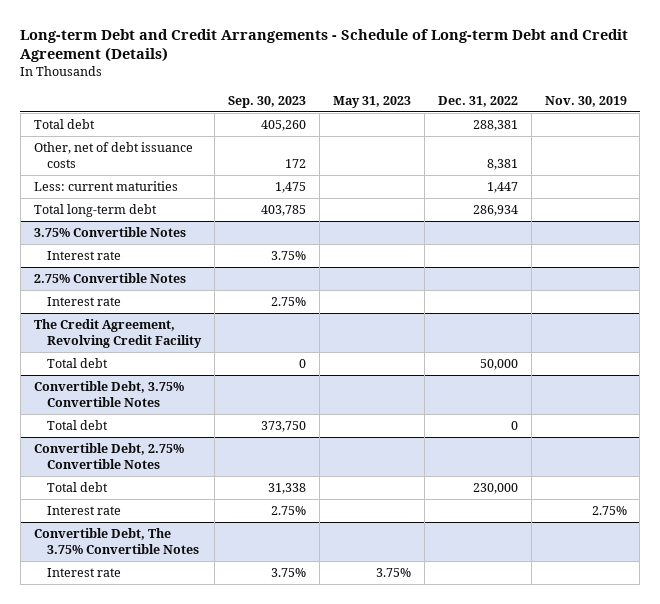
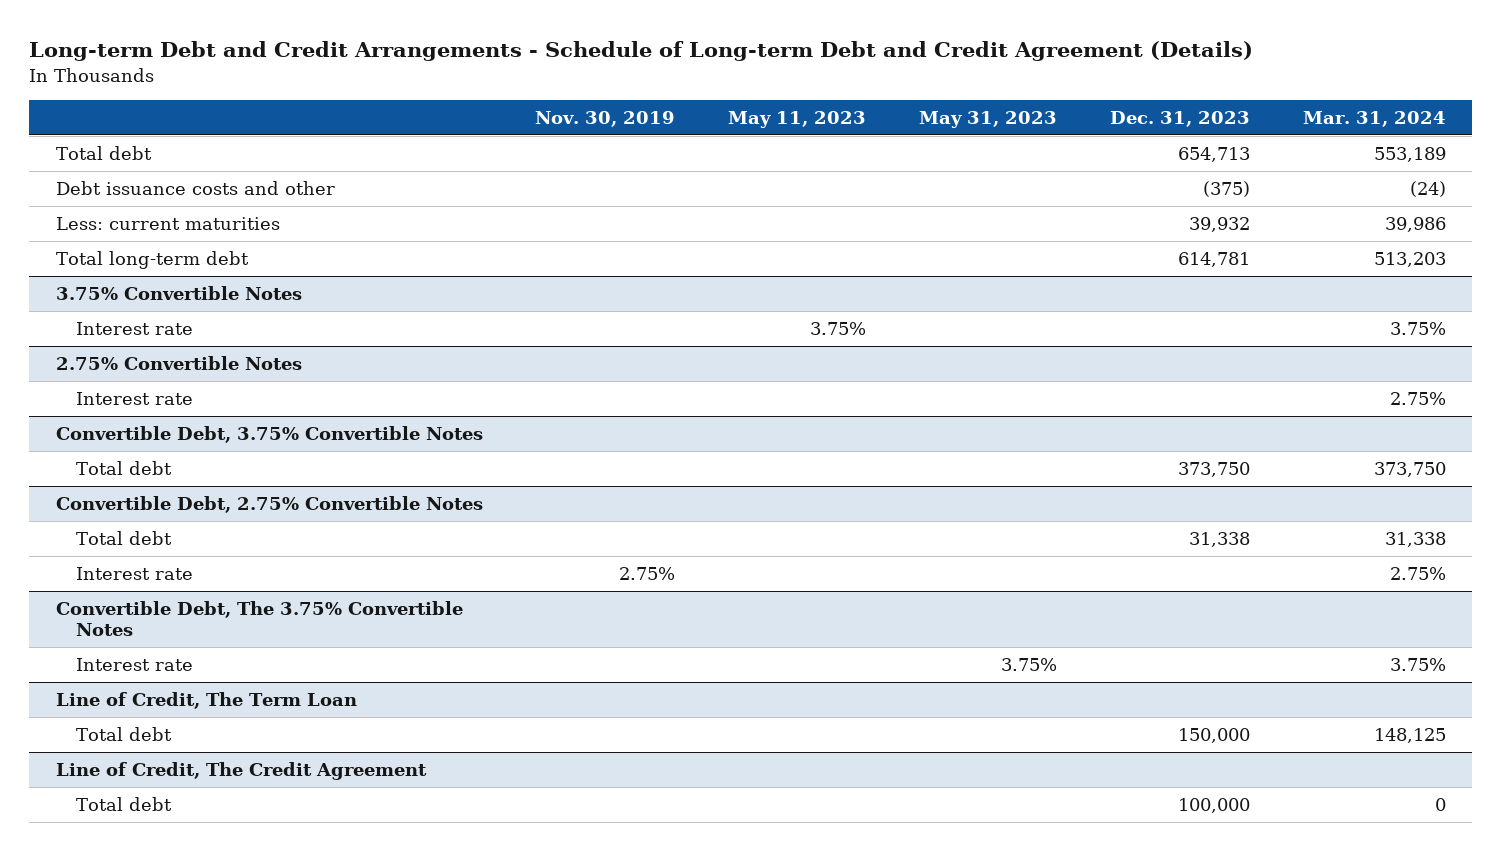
[228,95,307,108] Sep. 30, 2023 -> none
[437,95,518,107] Dec. 31, 2022 -> none
none -> [728,110,867,128] May 11, 2023
none -> [1109,110,1250,127] Dec. 31, 2023
none -> [1302,110,1446,127] Mar. 31, 2024
[33,142,193,169] Other, net of debt issuance costs -> [55,181,335,196] Debt issuance costs and other
[33,319,203,349] The Credit Agreement, Revolving Credit Facility -> none
[47,358,109,369] Total debt -> none
none -> [55,692,357,710] Line of Credit, The Term Loan
none -> [76,727,173,742] Total debt
none -> [55,762,427,781] Line of Credit, The Credit Agreement
none -> [76,797,173,812] Total debt

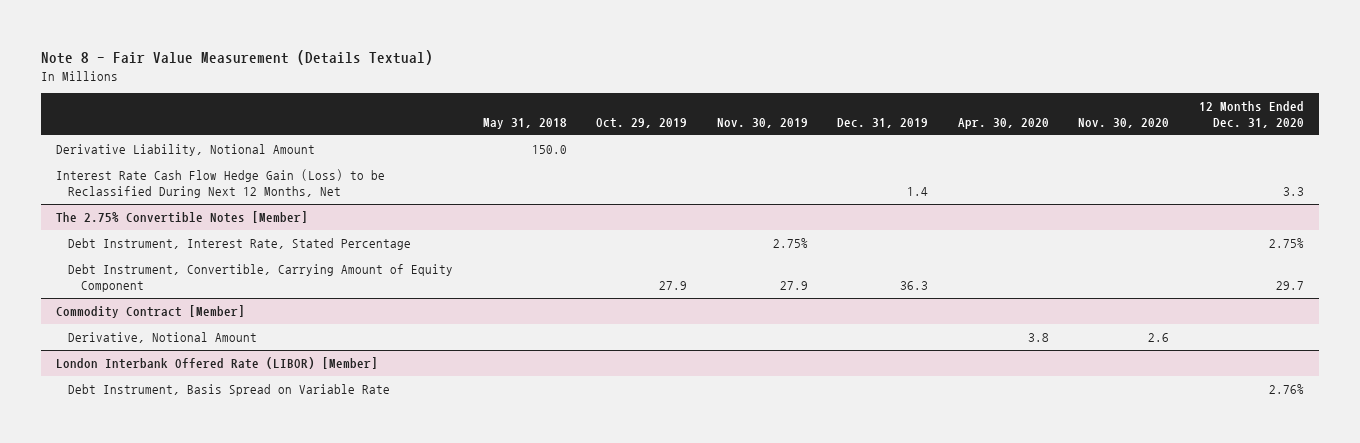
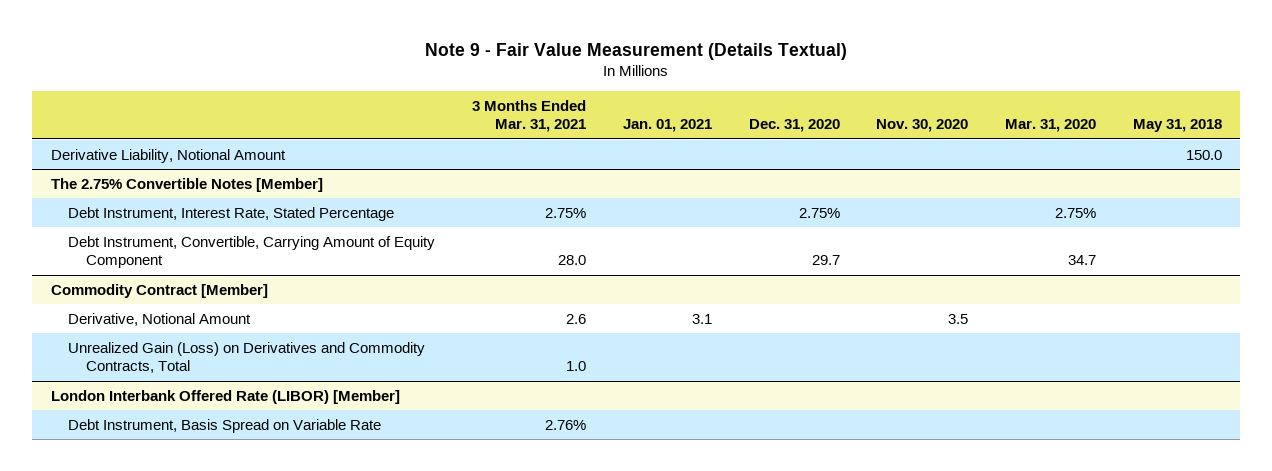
[41,49,434,65] Note 8 - Fair Value Measurement (Details Textual) -> [425,42,848,60] Note 9 - Fair Value Measurement (Details Textual)
[596,117,688,128] Oct. 29, 2019 -> none
[716,117,808,128] Nov. 30, 2019 -> none
[837,117,929,128] Dec. 31, 2019 -> none
[957,117,1049,129] Apr. 30, 2020 -> none
[1198,100,1304,128] 12 Months Ended Dec. 31, 2020 -> none
none -> [472,99,587,133] 3 Months Ended Mar. 31, 2021
none -> [622,119,712,133] Jan. 01, 2021
none -> [748,119,840,133] Dec. 31, 2020
none -> [1005,119,1097,133] Mar. 31, 2020
[56,169,386,199] Interest Rate Cash Flow Hedge Gain (Loss) to be Reclassified During Next 12 Months, Net -> none
[1148,333,1170,343] 2.6 -> [948,313,969,324] 3.5
none -> [68,341,426,374] Unrealized Gain (Loss) on Derivatives and Commodity Contracts, Total

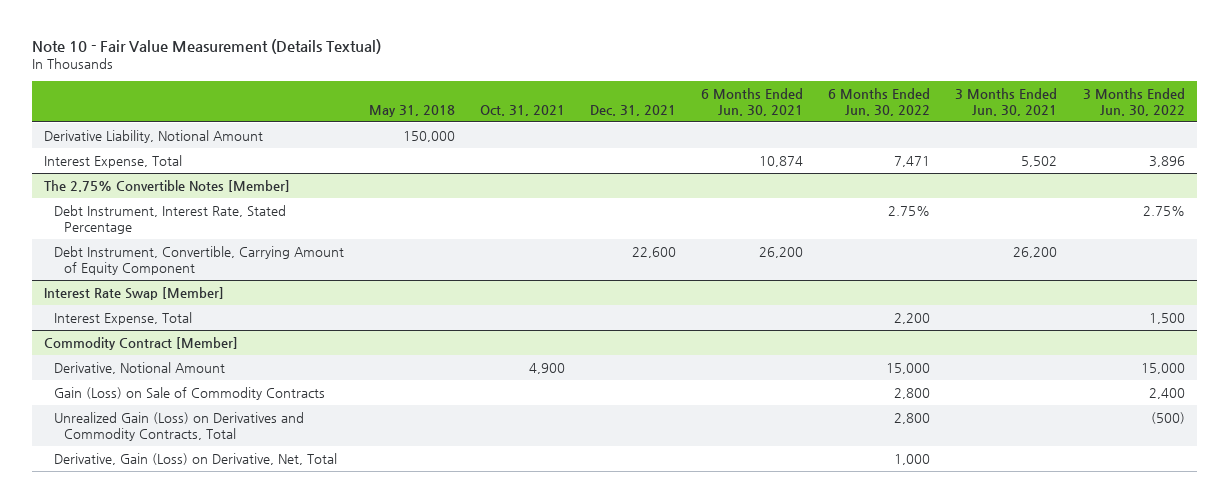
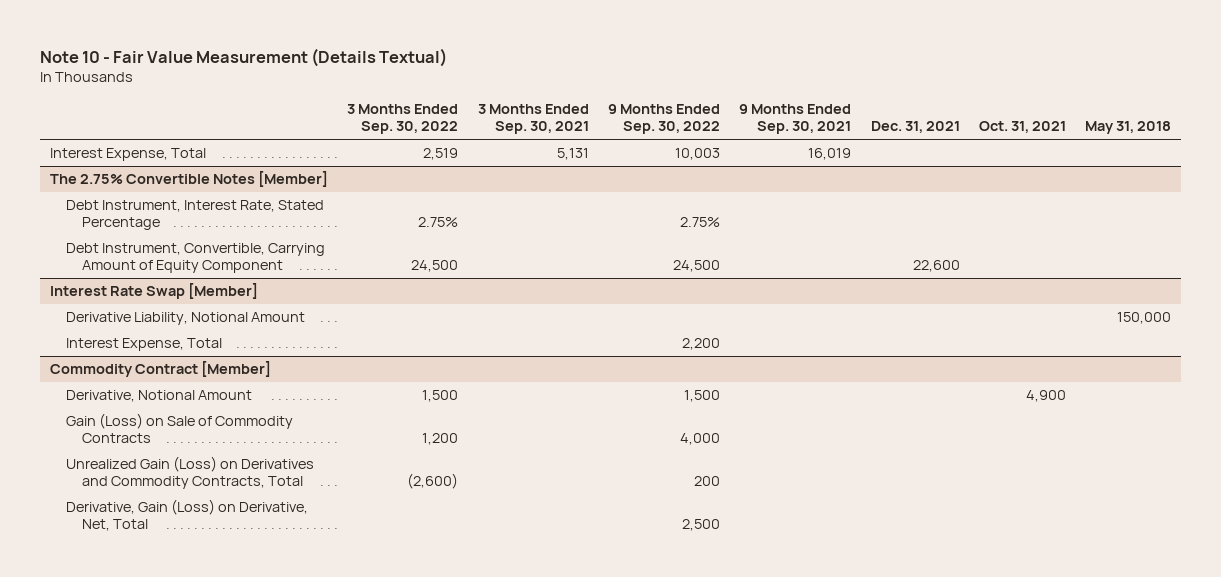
[701,87,804,117] 6 Months Ended Jun. 30, 2021 -> none
[828,87,931,117] 6 Months Ended Jun. 30, 2022 -> none
[955,87,1058,117] 3 Months Ended Jun. 30, 2021 -> none
[1082,87,1185,117] 3 Months Ended Jun. 30, 2022 -> none
none -> [347,104,459,135] 3 Months Ended Sep. 30, 2022
none -> [477,104,589,135] 3 Months Ended Sep. 30, 2021
none -> [608,104,721,135] 9 Months Ended Sep. 30, 2022
none -> [739,104,852,135] 9 Months Ended Sep. 30, 2021
[44,129,264,143] Derivative Liability, Notional Amount -> none
none -> [65,312,305,326] Derivative Liability, Notional Amount

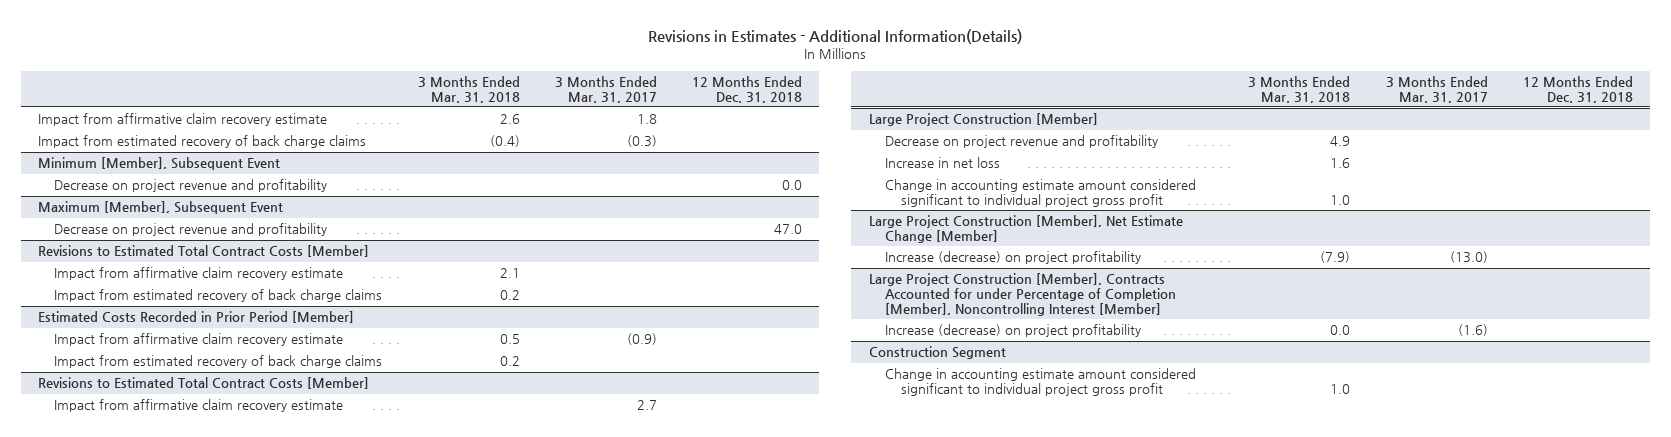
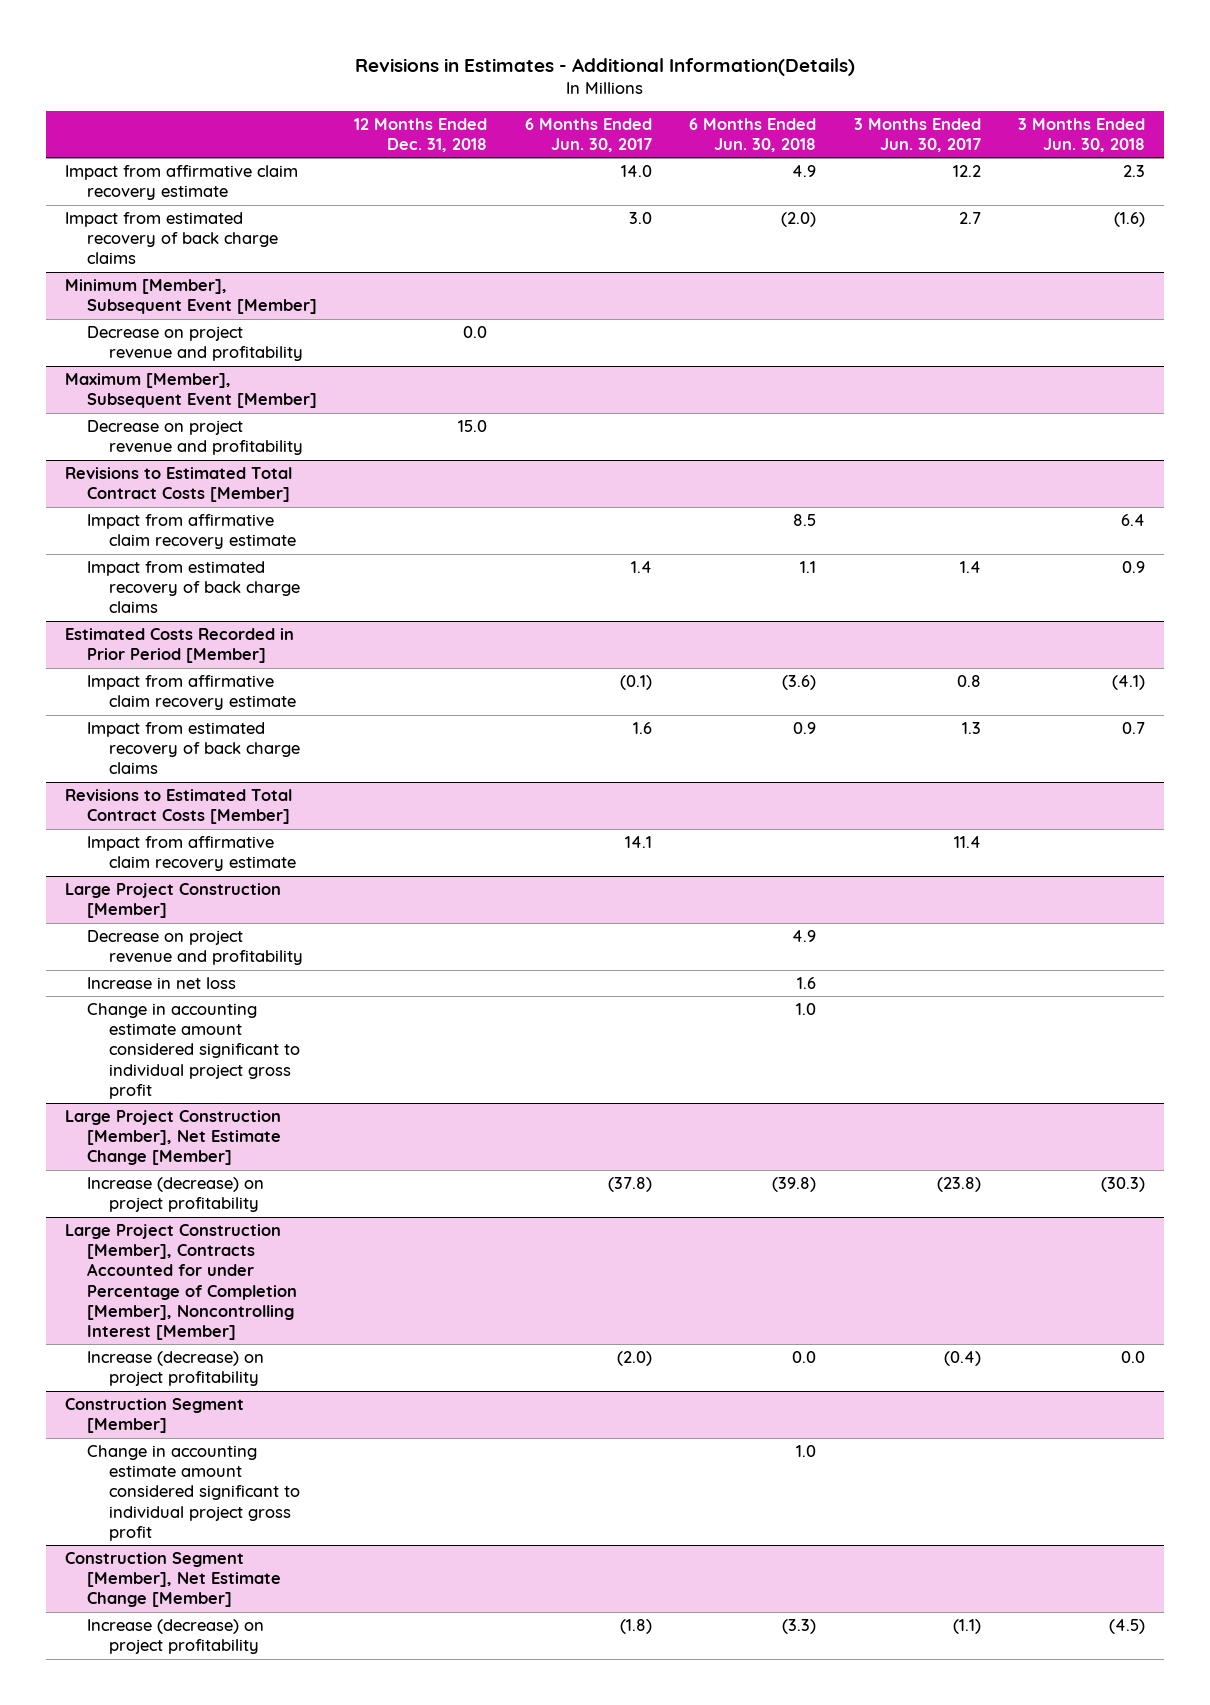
[417,75,520,103] 3 Months Ended Mar. 31, 2018 -> none
[554,75,657,103] 3 Months Ended Mar. 31, 2017 -> none
none -> [524,118,652,153] 6 Months Ended Jun. 30, 2017
none -> [689,118,817,153] 6 Months Ended Jun. 30, 2018
none -> [853,118,981,153] 3 Months Ended Jun. 30, 2017
none -> [1018,118,1146,153] 3 Months Ended Jun. 30, 2018
[38,157,281,171] Minimum [Member], Subsequent Event -> [64,279,317,315] Minimum [Member], Subsequent Event [Member]
[38,201,284,215] Maximum [Member], Subsequent Event -> [64,373,317,409] Maximum [Member], Subsequent Event [Member]
[773,224,802,235] 47.0 -> [458,420,488,433] 15.0
[869,346,1007,360] Construction Segment -> [64,1398,244,1434] Construction Segment [Member]
none -> [64,1552,281,1608] Construction Segment [Member], Net Estimate Change [Member]
none -> [86,1619,264,1655] Increase (decrease) on project profitability

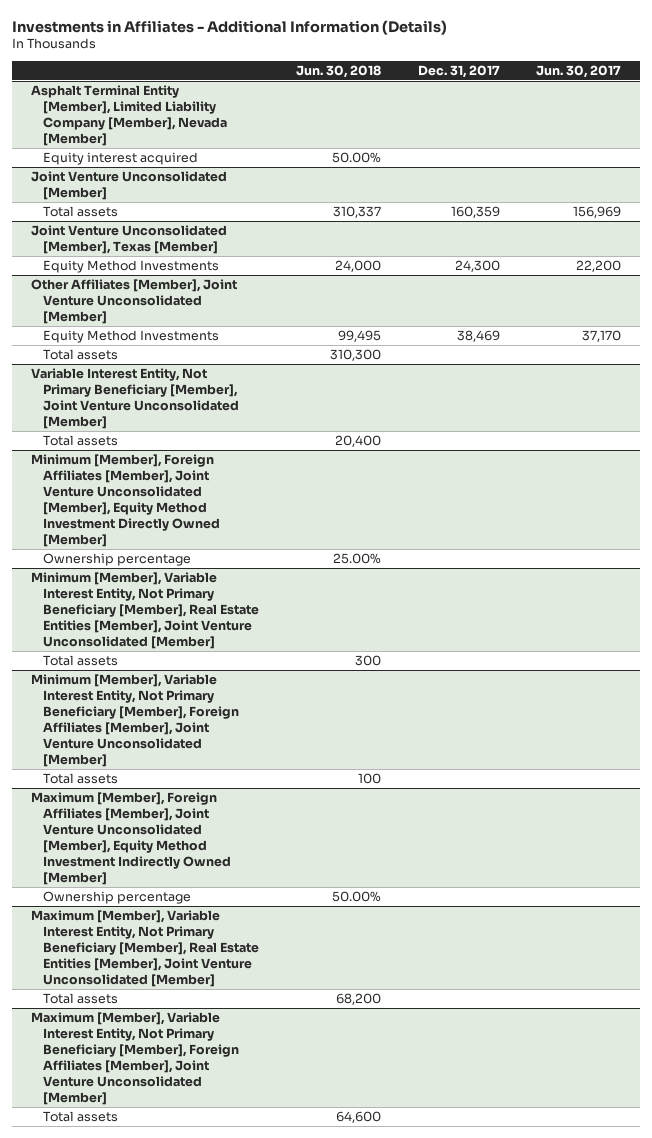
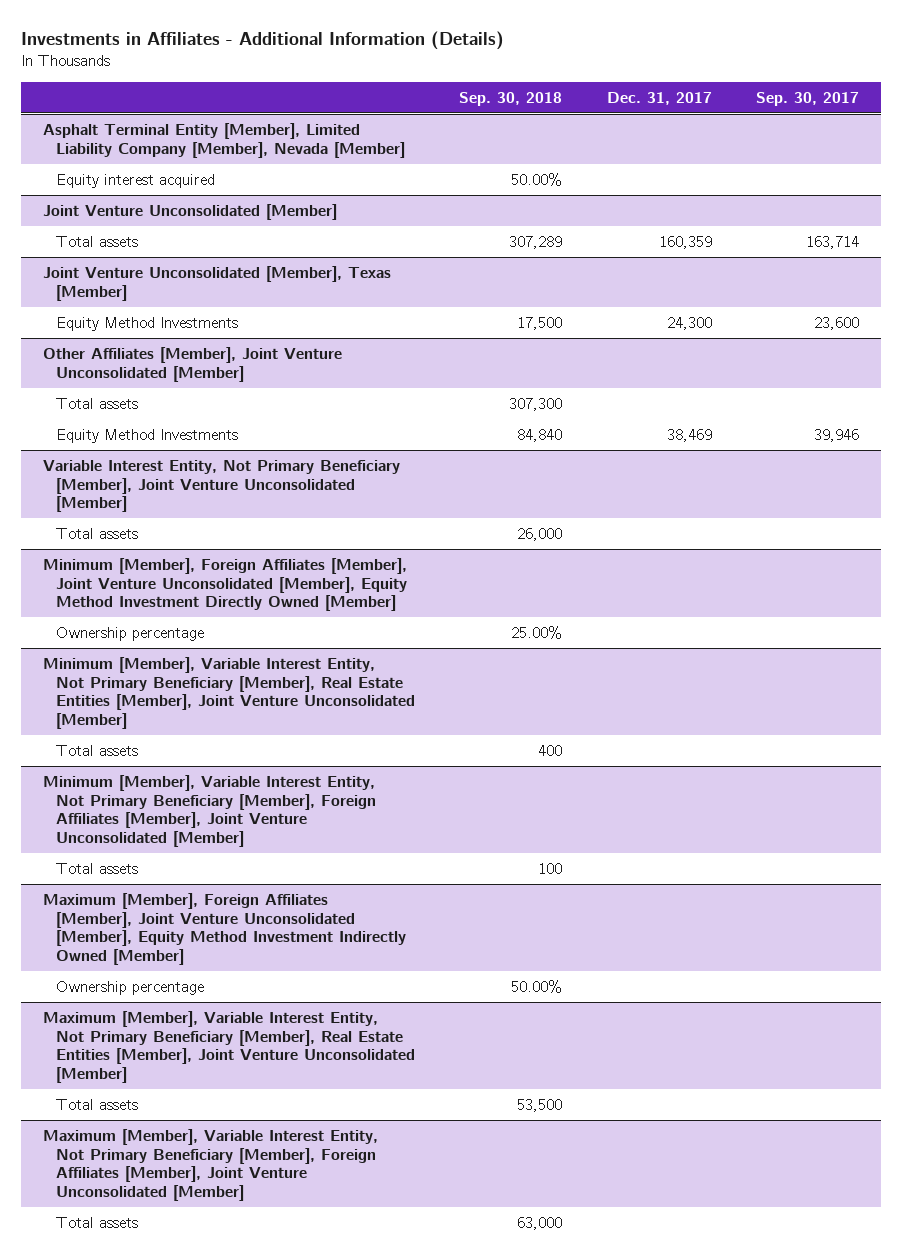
[295,64,381,78] Jun. 30, 2018 -> none
[536,64,622,78] Jun. 30, 2017 -> none
none -> [459,91,563,106] Sep. 30, 2018
none -> [756,91,860,106] Sep. 30, 2017
[42,330,219,344] Equity Method Investments -> [55,428,238,443] Equity Method Investments

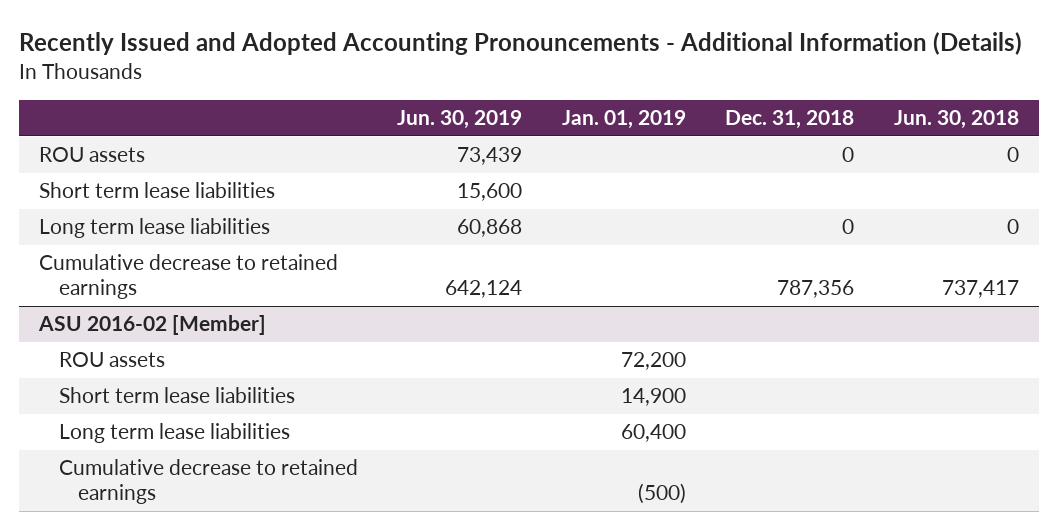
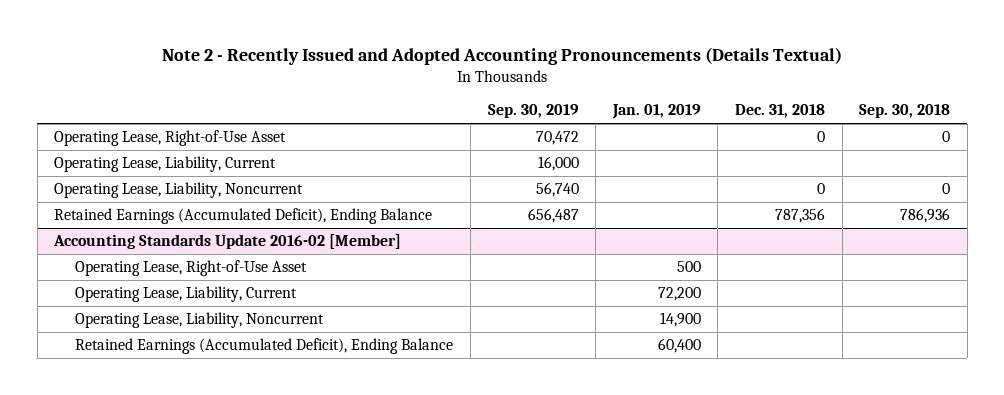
[19,32,1023,56] Recently Issued and Adopted Accounting Pronouncements - Additional Information (Details) -> [162,46,843,65] Note 2 - Recently Issued and Adopted Accounting Pronouncements (Details Textual)
[397,110,523,130] Jun. 30, 2019 -> none
[893,110,1019,130] Jun. 30, 2018 -> none
none -> [487,104,579,119] Sep. 30, 2019
none -> [859,104,951,119] Sep. 30, 2018
[58,423,290,444] Long term lease liabilities -> none
[39,147,146,163] ROU assets -> [54,130,287,147] Operating Lease, Right-of-Use Asset
[39,182,276,199] Short term lease liabilities -> [54,156,277,173] Operating Lease, Liability, Current
[39,218,271,239] Long term lease liabilities -> [54,182,304,199] Operating Lease, Liability, Noncurrent
[39,254,339,300] Cumulative decrease to retained earnings -> [54,208,433,225] Retained Earnings (Accumulated Deficit), Ending Balance
[38,315,267,336] ASU 2016-02 [Member] -> [53,234,402,250] Accounting Standards Update 2016-02 [Member]
none -> [75,260,308,277] Operating Lease, Right-of-Use Asset
[58,352,165,368] ROU assets -> [75,286,298,303] Operating Lease, Liability, Current
[58,387,295,404] Short term lease liabilities -> [75,312,325,329] Operating Lease, Liability, Noncurrent
[58,459,358,505] Cumulative decrease to retained earnings -> [75,338,454,355] Retained Earnings (Accumulated Deficit), Ending Balance
[637,483,686,505] (500) -> [657,338,701,354] 60,400

